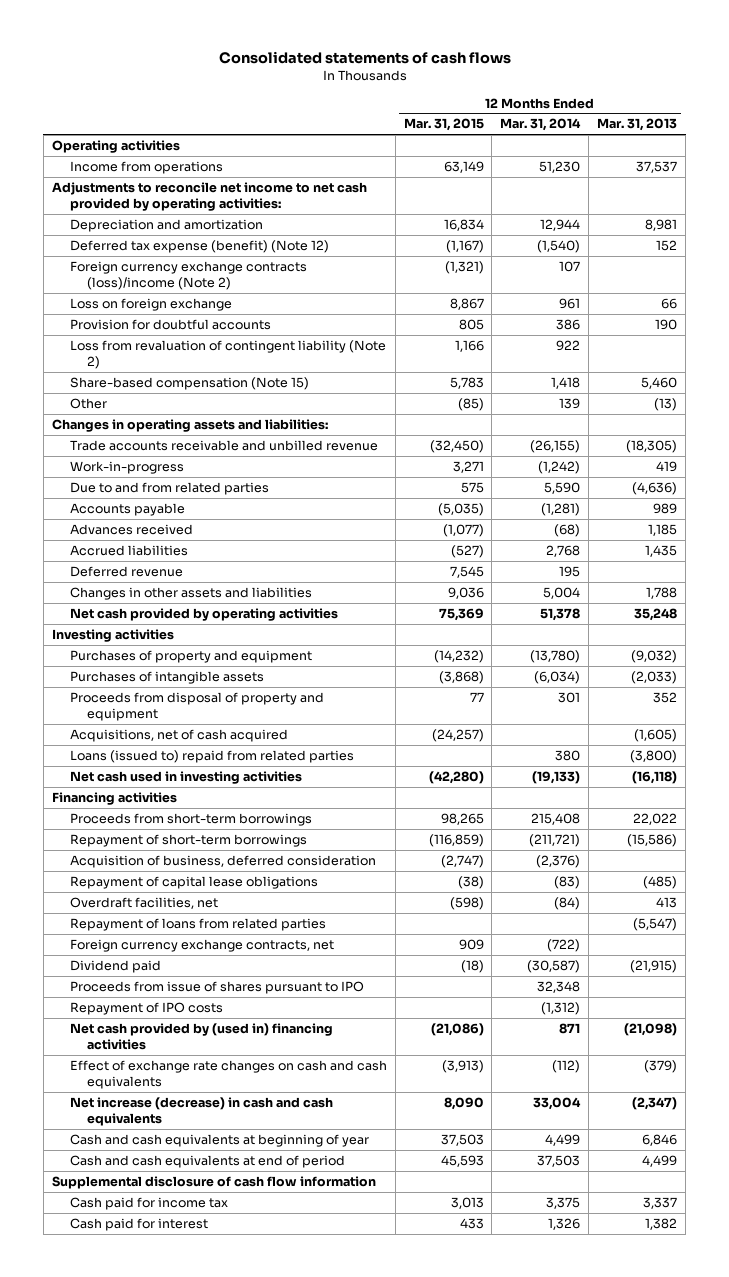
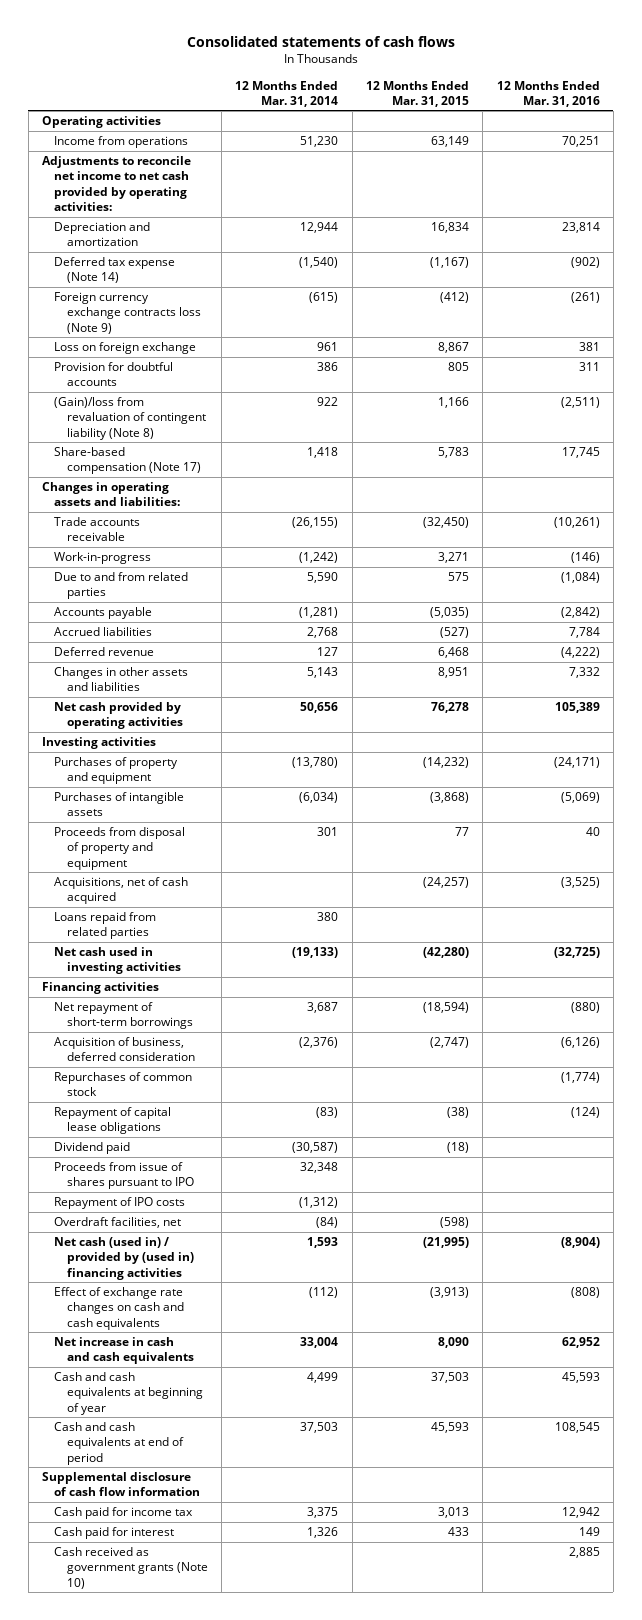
[597,118,678,132] Mar. 31, 2013 -> none
none -> [496,80,600,107] 12 Months Ended Mar. 31, 2016
[69,240,329,254] Deferred tax expense (benefit) (Note 12) -> [54,257,176,284] Deferred tax expense (Note 14)
[69,261,307,291] Foreign currency exchange contracts (loss)/income (Note 2) -> [54,292,201,334] Foreign currency exchange contracts loss (Note 9)
[444,261,484,275] (1,321) -> [439,292,469,304] (412)
[559,261,581,273] 107 -> [309,292,339,304] (615)
[69,398,107,410] Other -> none
[69,340,386,370] Loss from revaluation of contingent liability (Note 2) -> [54,397,206,440] (Gain)/loss from revaluation of contingent liability (Note 8)
[69,377,309,391] Share-based compensation (Note 15) -> [54,447,201,475] Share-based compensation (Note 17)
[69,440,378,452] Trade accounts receivable and unbilled revenue -> [54,517,141,542] Trade accounts receivable
[69,524,193,536] Advances received -> none
[449,566,484,579] 7,545 -> [437,647,469,659] 6,468
[559,566,581,578] 195 -> [317,647,339,657] 127
[447,587,484,600] 9,036 -> [437,667,469,679] 8,951
[543,587,581,600] 5,004 -> [307,667,339,679] 5,143
[438,608,484,622] 75,369 -> [430,702,469,714] 76,278
[540,608,581,622] 51,378 -> [300,702,339,714] 50,656
[69,750,354,764] Loans (issued to) repaid from related parties -> [54,912,157,940] Loans repaid from related parties
[69,813,312,827] Proceeds from short-term borrowings -> none
[69,834,307,848] Repayment of short-term borrowings -> [54,1002,193,1030] Net repayment of short-term borrowings
[428,834,484,848] (116,859) -> [422,1002,469,1014] (18,594)
[529,834,581,848] (211,721) -> [307,1002,339,1014] 3,687
none -> [54,1072,193,1097] Repurchases of common stock
[69,918,326,932] Repayment of loans from related parties -> none
[69,939,334,953] Foreign currency exchange contracts, net -> none
[69,897,218,910] Overdraft facilities, net -> [54,1217,182,1229] Overdraft facilities, net
[69,1023,333,1051] Net cash provided by (used in) financing activities -> [54,1237,194,1280] Net cash (used in) / provided by (used in) financing activities
[430,1023,484,1037] (21,086) -> [422,1237,469,1249] (21,995)
[559,1023,581,1035] 871 -> [307,1237,339,1249] 1,593
[69,1097,333,1127] Net increase (decrease) in cash and cash equivalents -> [54,1337,194,1365] Net increase in cash and cash equivalents
none -> [54,1547,208,1589] Cash received as government grants (Note 10)

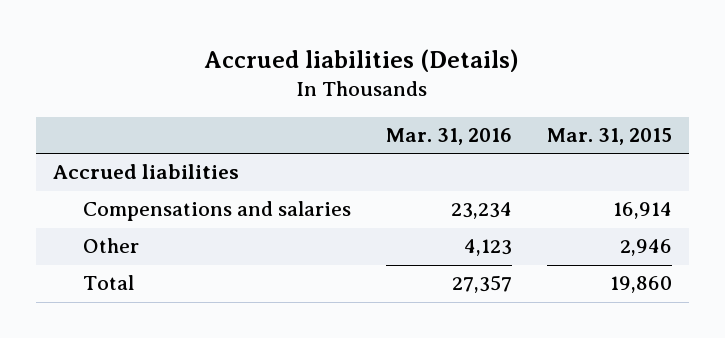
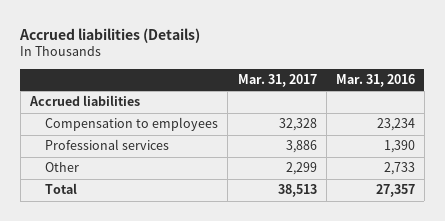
[546,128,672,146] Mar. 31, 2015 -> none
none -> [237,73,317,87] Mar. 31, 2017
[82,201,351,222] Compensations and salaries -> [45,117,219,132] Compensation to employees
none -> [45,139,170,151] Professional services
[463,239,512,257] 4,123 -> [383,162,415,176] 2,733

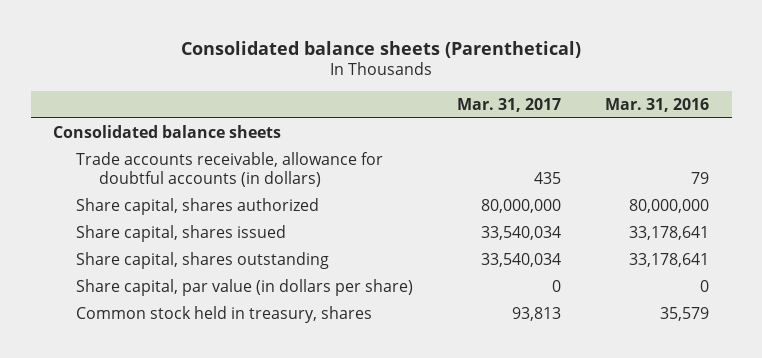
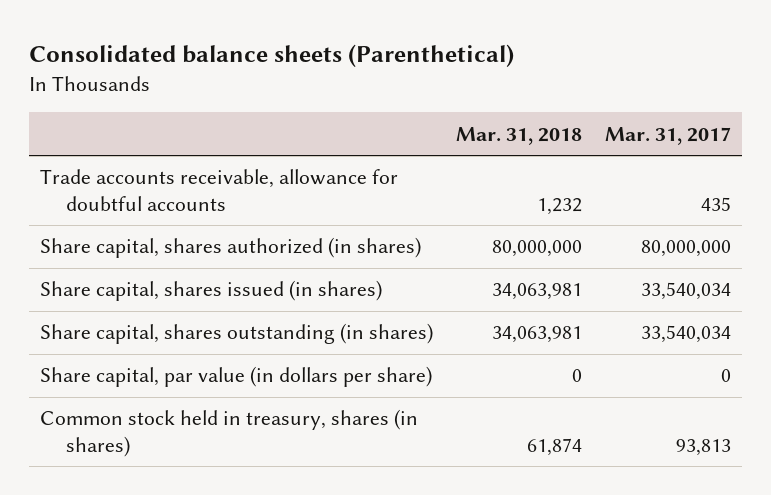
[605,97,710,112] Mar. 31, 2016 -> none
none -> [456,126,583,145] Mar. 31, 2018
[52,124,281,138] Consolidated balance sheets -> none
[75,151,383,188] Trade accounts receivable, allowance for doubtful accounts (in dollars) -> [40,169,399,211] Trade accounts receivable, allowance for doubtful accounts
[75,197,319,215] Share capital, shares authorized -> [40,237,422,259] Share capital, shares authorized (in shares)
[75,224,286,242] Share capital, shares issued -> [40,280,383,302] Share capital, shares issued (in shares)
[75,251,329,269] Share capital, shares outstanding -> [40,323,434,345] Share capital, shares outstanding (in shares)
[75,305,372,323] Common stock held in treasury, shares -> [40,409,419,457] Common stock held in treasury, shares (in shares)

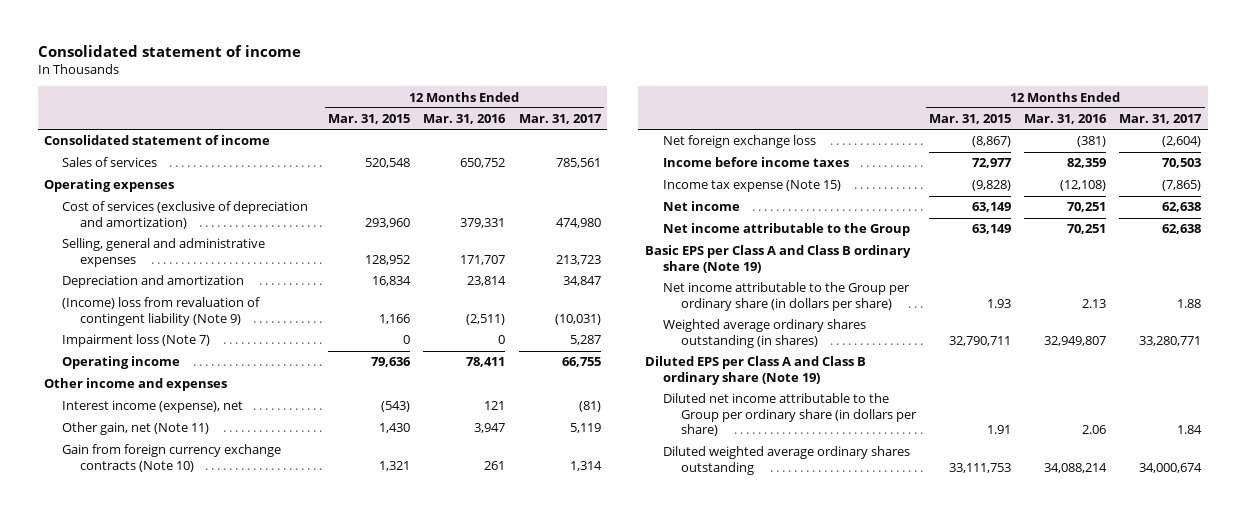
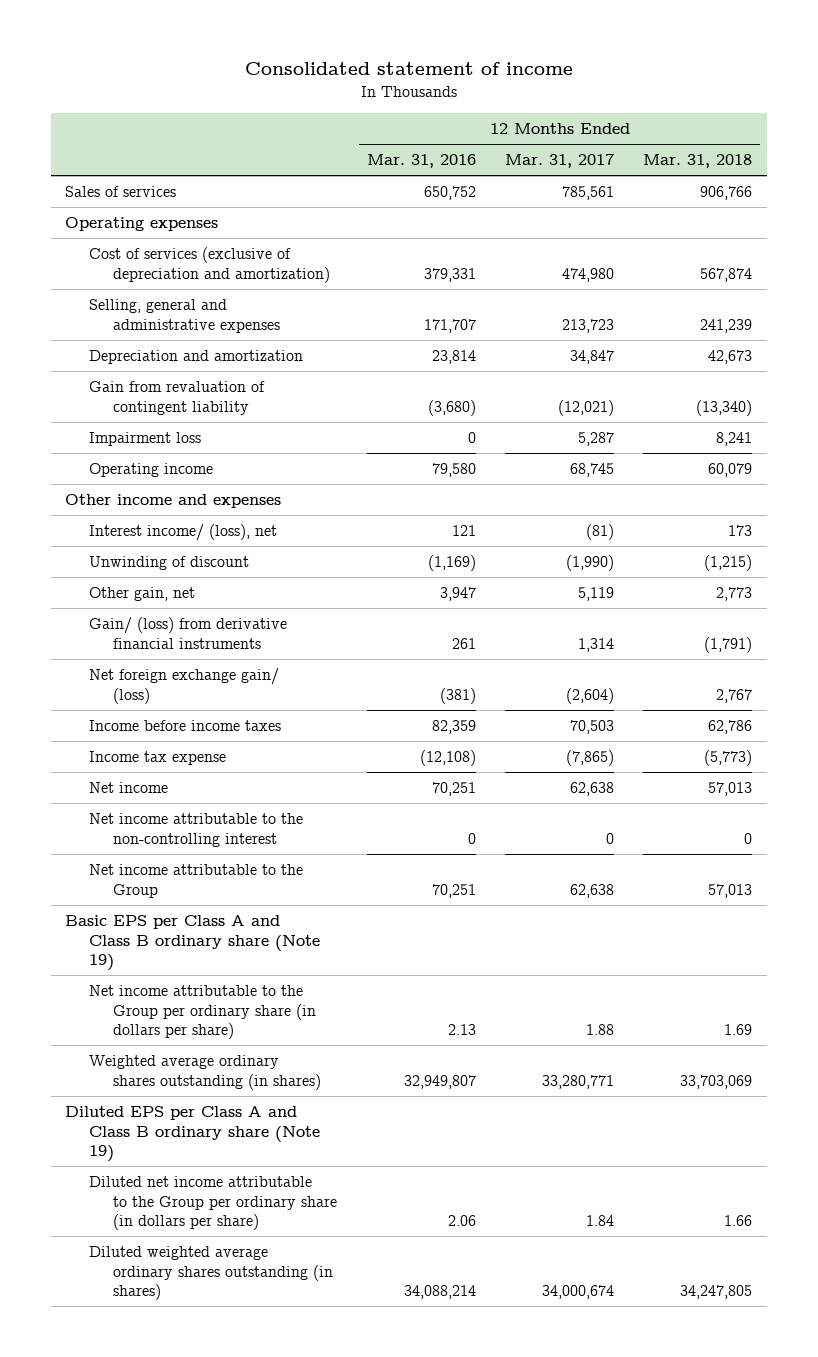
[328,114,411,125] Mar. 31, 2015 -> none
none -> [643,154,753,169] Mar. 31, 2018
[44,135,271,146] Consolidated statement of income -> none
[62,297,261,326] (Income) loss from revaluation of contingent liability (Note 9) -> [89,381,266,415] Gain from revaluation of contingent liability
[466,313,506,325] (2,511) -> [427,399,476,416] (3,680)
[554,313,601,325] (10,031) -> [558,399,615,416] (12,021)
[62,334,211,348] Impairment loss (Note 7) -> [89,432,202,447] Impairment loss
[466,357,506,368] 78,411 -> [431,463,476,478] 79,580
[561,357,601,368] 66,755 -> [570,463,615,478] 68,745
[62,400,244,414] Interest income (expense), net -> [89,524,278,542] Interest income/ (loss), net
none -> [89,556,250,571] Unwinding of discount
[62,422,210,436] Other gain, net (Note 11) -> [89,587,196,602] Other gain, net
[62,444,282,472] Gain from foreign currency exchange contracts (Note 10) -> [89,617,288,649] Gain/ (loss) from derivative financial instruments
[663,135,817,149] Net foreign exchange loss -> [89,668,280,704] Net foreign exchange gain/ (loss)
[663,180,842,193] Income tax expense (Note 15) -> [89,751,227,766] Income tax expense
none -> [89,813,304,847] Net income attributable to the non-controlling interest
[663,446,911,475] Diluted weighted average ordinary shares outstanding -> [89,1246,334,1301] Diluted weighted average ordinary shares outstanding (in shares)

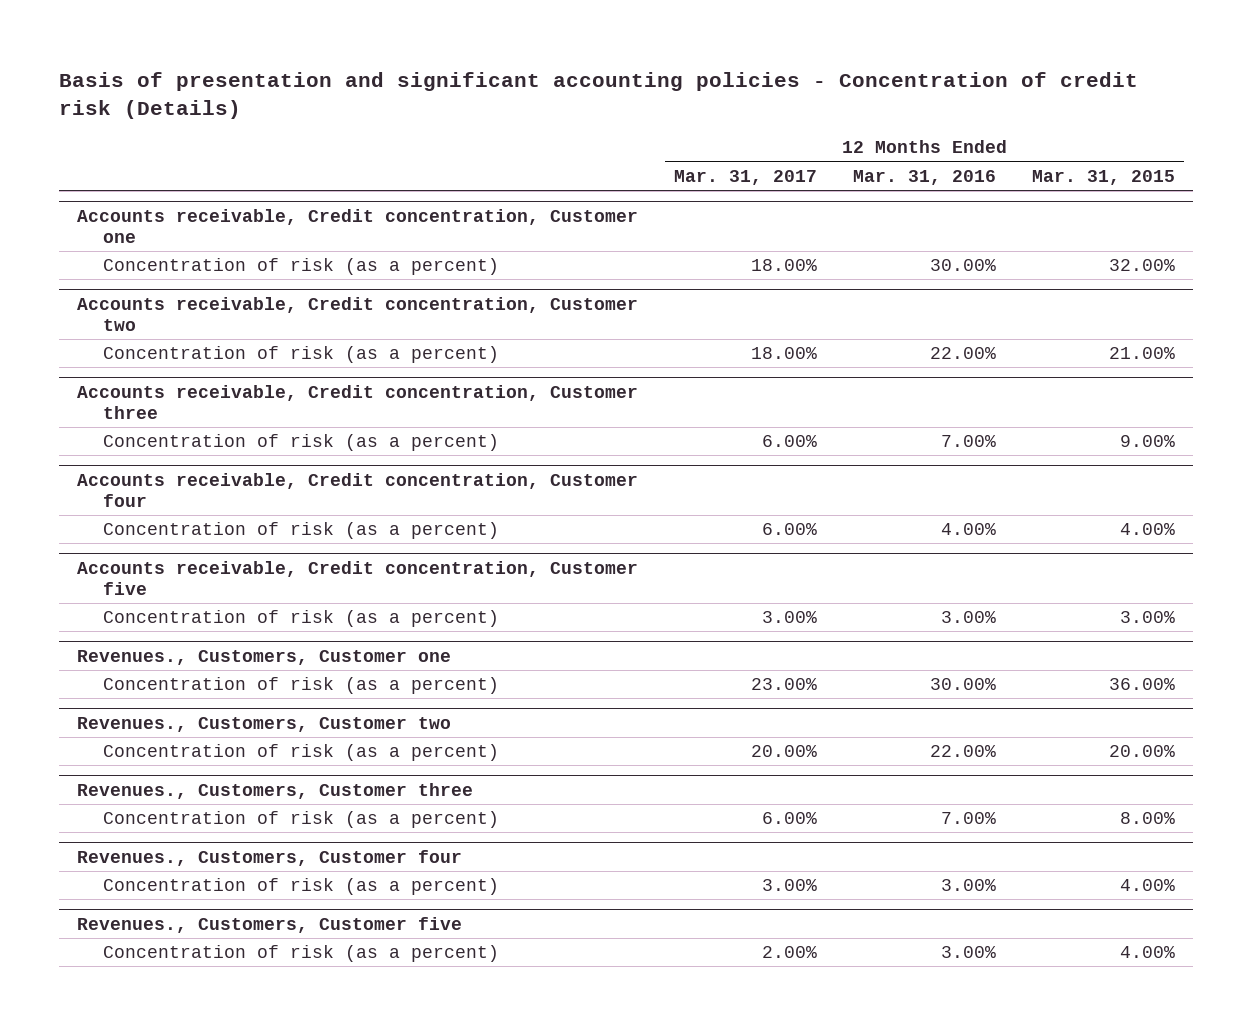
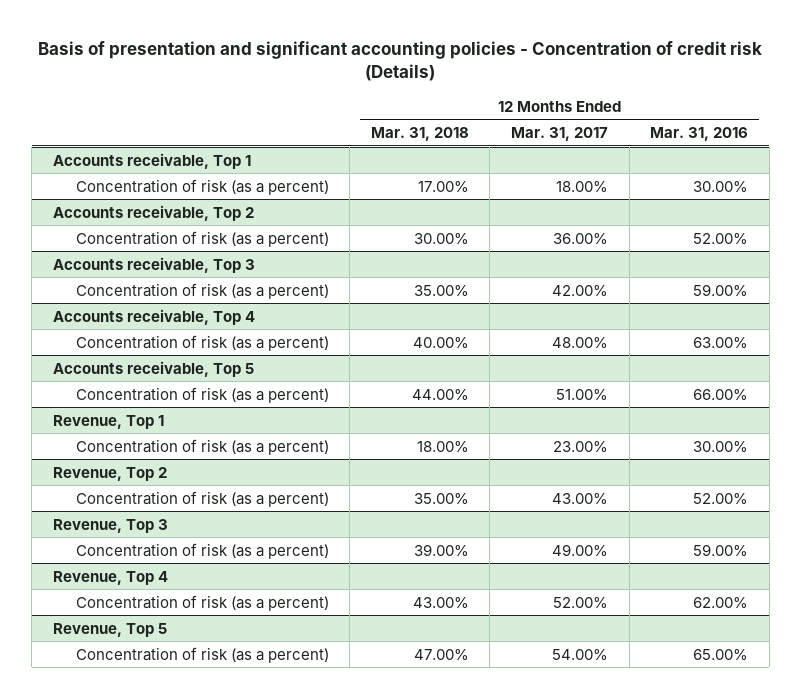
[1032,169,1176,185] Mar. 31, 2015 -> none
none -> [370,127,469,142] Mar. 31, 2018
[77,208,639,243] Accounts receivable, Credit concentration, Customer one -> none
none -> [52,152,251,169] Accounts receivable, Top 1
[77,296,639,331] Accounts receivable, Credit concentration, Customer two -> none
[77,384,639,419] Accounts receivable, Credit concentration, Customer three -> none
[77,472,639,507] Accounts receivable, Credit concentration, Customer four -> none
[77,560,639,595] Accounts receivable, Credit concentration, Customer five -> none
[77,649,452,665] Revenues., Customers, Customer one -> none
none -> [52,204,254,221] Accounts receivable, Top 2
[751,347,818,360] 18.00% -> [553,232,609,244] 36.00%
[930,347,997,360] 22.00% -> [693,232,749,244] 52.00%
none -> [52,256,255,273] Accounts receivable, Top 3
[762,435,818,448] 6.00% -> [552,284,609,296] 42.00%
[941,435,997,448] 7.00% -> [693,283,749,296] 59.00%
none -> [52,308,255,325] Accounts receivable, Top 4
[762,523,818,536] 6.00% -> [552,336,609,348] 48.00%
[941,523,997,536] 4.00% -> [693,336,749,348] 63.00%
none -> [52,360,254,377] Accounts receivable, Top 5
[762,611,818,624] 3.00% -> [556,388,609,400] 51.00%
[941,611,997,624] 3.00% -> [693,388,749,400] 66.00%
none -> [52,414,164,429] Revenue, Top 1
[77,716,452,732] Revenues., Customers, Customer two -> none
[77,782,474,799] Revenues., Customers, Customer three -> none
[77,849,463,866] Revenues., Customers, Customer four -> none
[77,916,463,933] Revenues., Customers, Customer five -> none
none -> [52,466,167,481] Revenue, Top 2
[751,745,818,758] 20.00% -> [552,492,609,504] 43.00%
[930,745,997,758] 22.00% -> [693,492,749,504] 52.00%
none -> [52,518,168,533] Revenue, Top 3
[762,812,818,825] 6.00% -> [552,543,609,556] 49.00%
[941,812,997,825] 7.00% -> [693,543,749,556] 59.00%
none -> [52,570,168,585] Revenue, Top 4
[762,879,818,892] 3.00% -> [553,596,609,608] 52.00%
[941,879,997,892] 3.00% -> [693,596,749,608] 62.00%
none -> [52,622,167,637] Revenue, Top 5
[762,946,818,959] 2.00% -> [552,648,609,660] 54.00%
[941,946,997,959] 3.00% -> [693,648,749,660] 65.00%

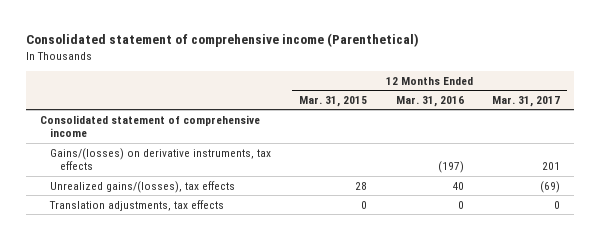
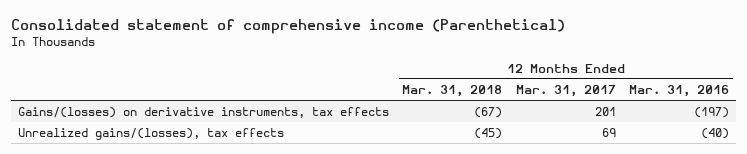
[299,96,368,108] Mar. 31, 2015 -> none
none -> [402,85,503,98] Mar. 31, 2018
[39,114,260,138] Consolidated statement of comprehensive income -> none
[49,199,225,211] Translation adjustments, tax effects -> none
[451,181,464,190] 40 -> [701,128,730,140] (40)
[539,180,560,193] (69) -> [601,128,616,138] 69

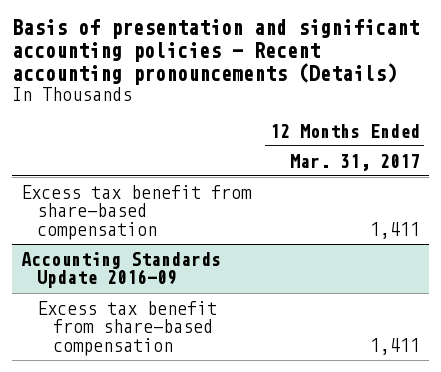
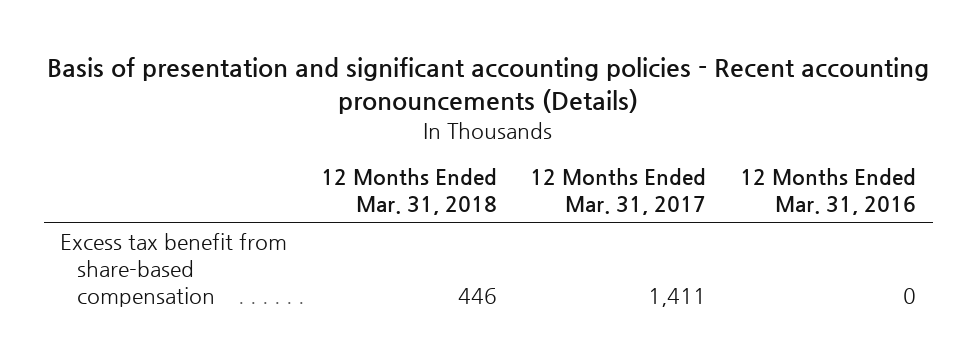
none -> [320,168,497,216] 12 Months Ended Mar. 31, 2018
none -> [739,168,916,216] 12 Months Ended Mar. 31, 2016
[21,251,222,289] Accounting Standards Update 2016-09 -> none
[37,300,218,356] Excess tax benefit from share-based compensation -> none

